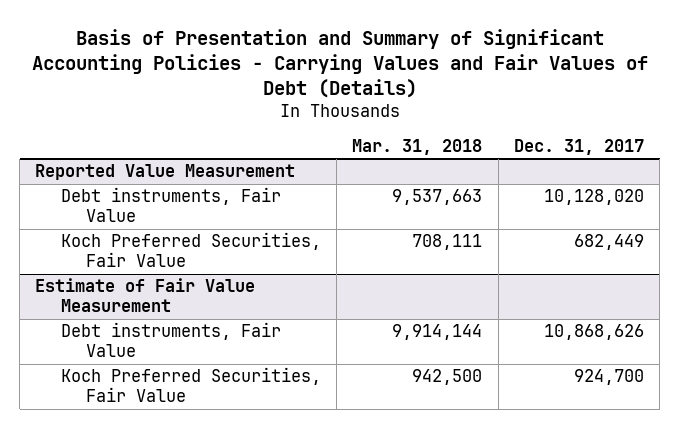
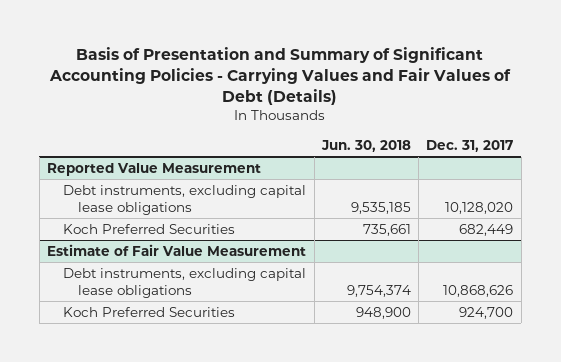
[352,138,483,155] Mar. 31, 2018 -> none
none -> [320,139,411,152] Jun. 30, 2018
[60,187,281,223] Debt instruments, Fair Value -> [62,184,306,215] Debt instruments, excluding capital lease obligations
[60,232,321,268] Koch Preferred Securities, Fair Value -> [62,223,235,234] Koch Preferred Securities
[60,322,281,358] Debt instruments, Fair Value -> [62,267,306,298] Debt instruments, excluding capital lease obligations
[60,367,321,403] Koch Preferred Securities, Fair Value -> [62,306,235,317] Koch Preferred Securities

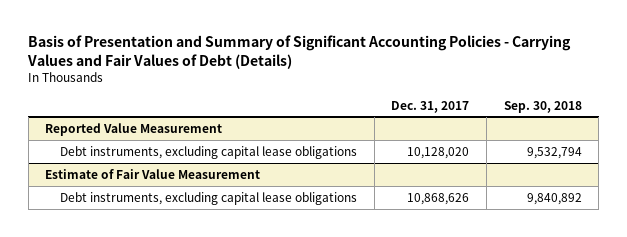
[320,139,411,152] Jun. 30, 2018 -> none
none -> [503,100,582,113] Sep. 30, 2018
[62,223,235,234] Koch Preferred Securities -> none
[62,306,235,317] Koch Preferred Securities -> none

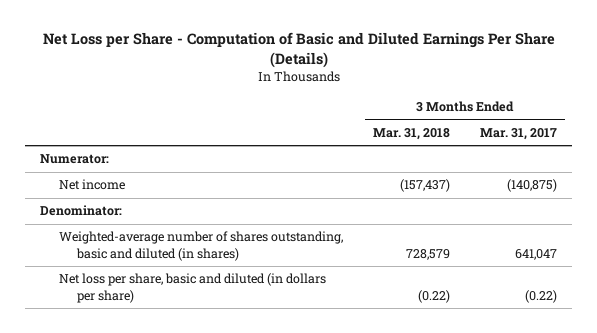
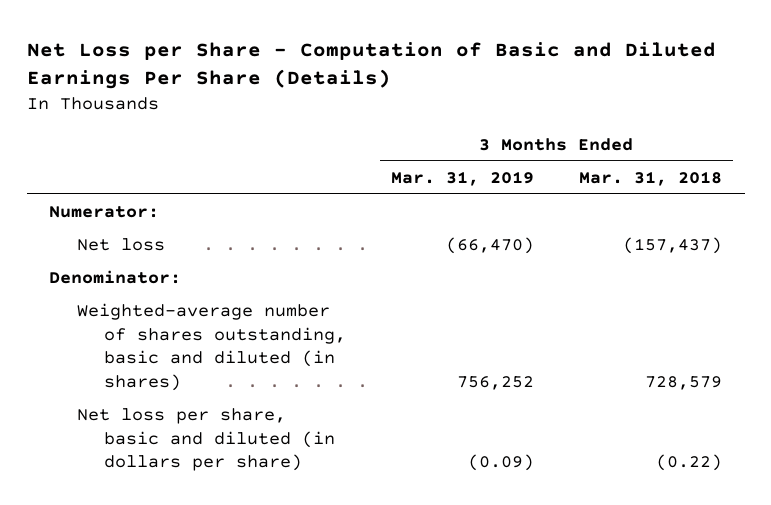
[480,127,558,140] Mar. 31, 2017 -> none
none -> [390,170,534,186] Mar. 31, 2019
[58,179,125,191] Net income -> [76,238,165,252] Net loss

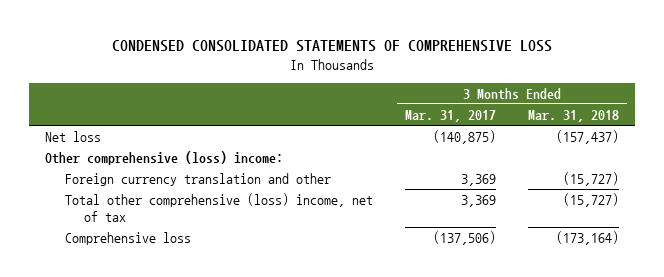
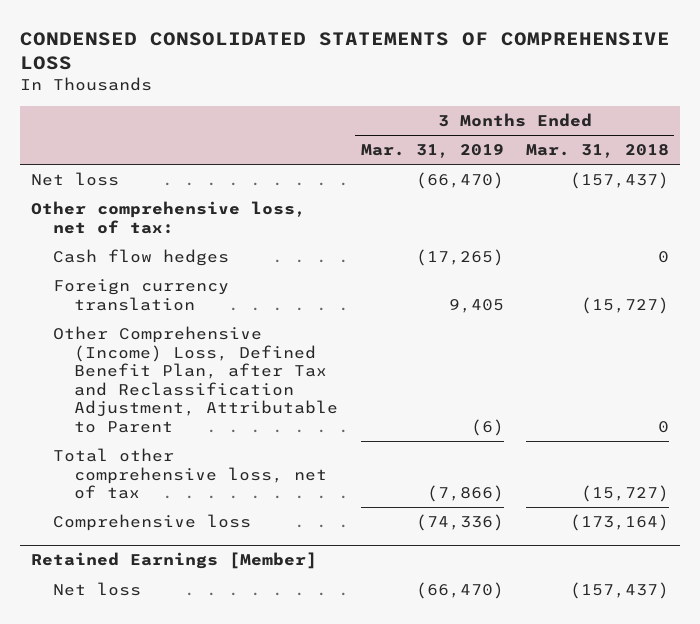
[404,109,496,122] Mar. 31, 2017 -> none
none -> [360,144,504,159] Mar. 31, 2019
[45,151,284,166] Other comprehensive (loss) income: -> [31,201,307,234] Other comprehensive loss, net of tax:
none -> [52,249,229,267] Cash flow hedges
[64,173,331,187] Foreign currency translation and other -> [52,279,229,311] Foreign currency translation
none -> [52,326,339,433] Other Comprehensive (Income) Loss, Defined Benefit Plan, after Tax and Reclassification Adjustment, Attributable to Parent
[64,193,373,223] Total other comprehensive (loss) income, net of tax -> [52,448,328,500] Total other comprehensive loss, net of tax
none -> [31,552,318,570] Retained Earnings [Member]
none -> [52,582,141,597] Net loss

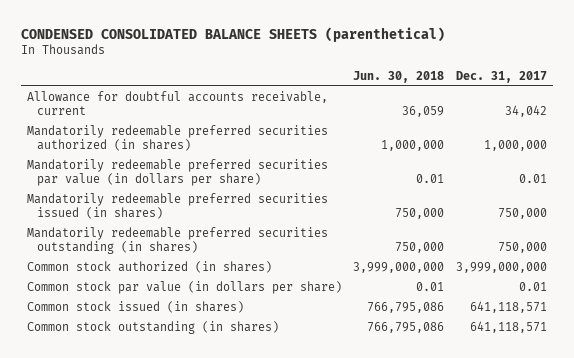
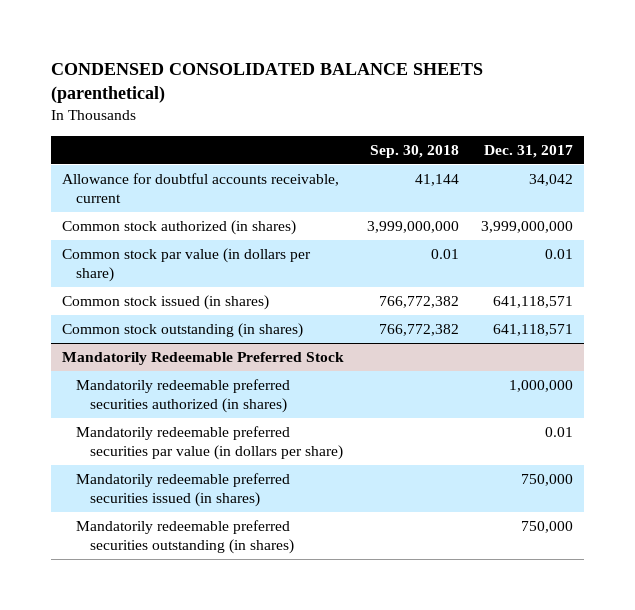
[353,70,445,83] Jun. 30, 2018 -> none
none -> [369,144,459,158] Sep. 30, 2018
[26,124,328,152] Mandatorily redeemable preferred securities authorized (in shares) -> none
[26,158,328,187] Mandatorily redeemable preferred securities par value (in dollars per share) -> none
[26,192,328,220] Mandatorily redeemable preferred securities issued (in shares) -> none
[26,226,328,255] Mandatorily redeemable preferred securities outstanding (in shares) -> none
none -> [62,351,345,365] Mandatorily Redeemable Preferred Stock
none -> [75,378,290,413] Mandatorily redeemable preferred securities authorized (in shares)
none -> [75,425,343,460] Mandatorily redeemable preferred securities par value (in dollars per share)
none -> [75,472,290,507] Mandatorily redeemable preferred securities issued (in shares)
none -> [75,519,294,554] Mandatorily redeemable preferred securities outstanding (in shares)

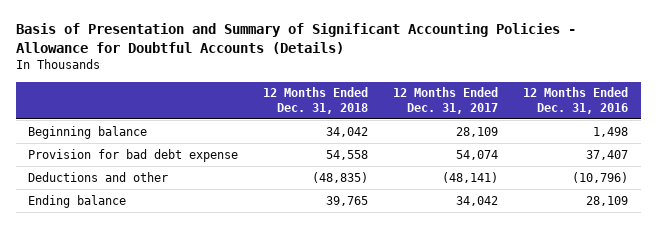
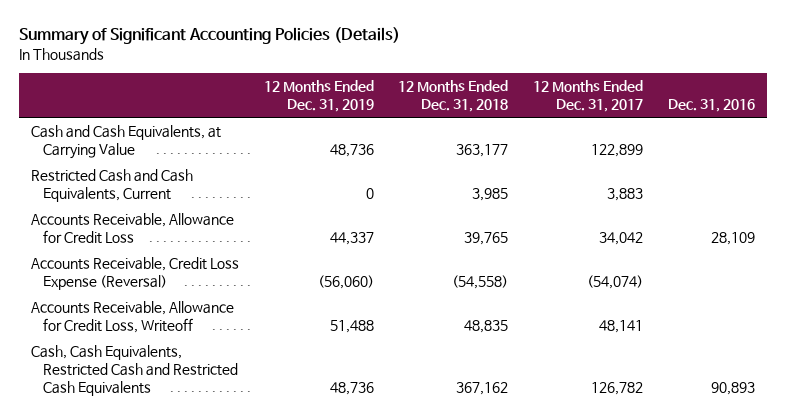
[15,23,576,55] Basis of Presentation and Summary of Significant Accounting Policies - Allowance for Doubtful Accounts (Details) -> [18,27,400,46] Summary of Significant Accounting Policies (Details)
[523,87,629,114] 12 Months Ended Dec. 31, 2016 -> none
none -> [263,80,374,113] 12 Months Ended Dec. 31, 2019
none -> [667,99,755,113] Dec. 31, 2016
[28,125,148,139] Beginning balance -> none
[28,148,239,162] Provision for bad debt expense -> none
[28,171,169,182] Deductions and other -> none
none -> [31,125,222,160] Cash and Cash Equivalents, at Carrying Value
none -> [31,169,194,203] Restricted Cash and Cash Equivalents, Current
[28,194,127,208] Ending balance -> [31,213,235,245] Accounts Receivable, Allowance for Credit Loss
none -> [31,257,240,291] Accounts Receivable, Credit Loss Expense (Reversal)
none -> [31,301,235,334] Accounts Receivable, Allowance for Credit Loss, Writeoff
none -> [31,345,238,397] Cash, Cash Equivalents, Restricted Cash and Restricted Cash Equivalents

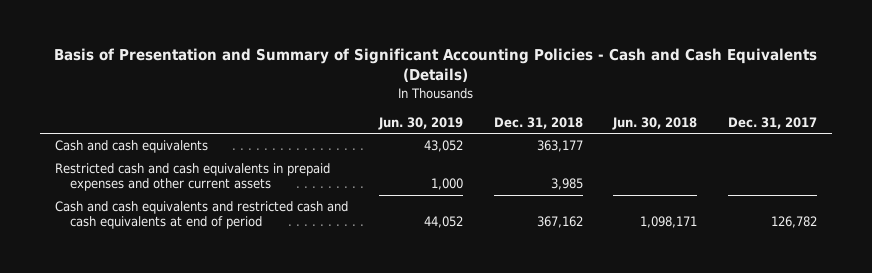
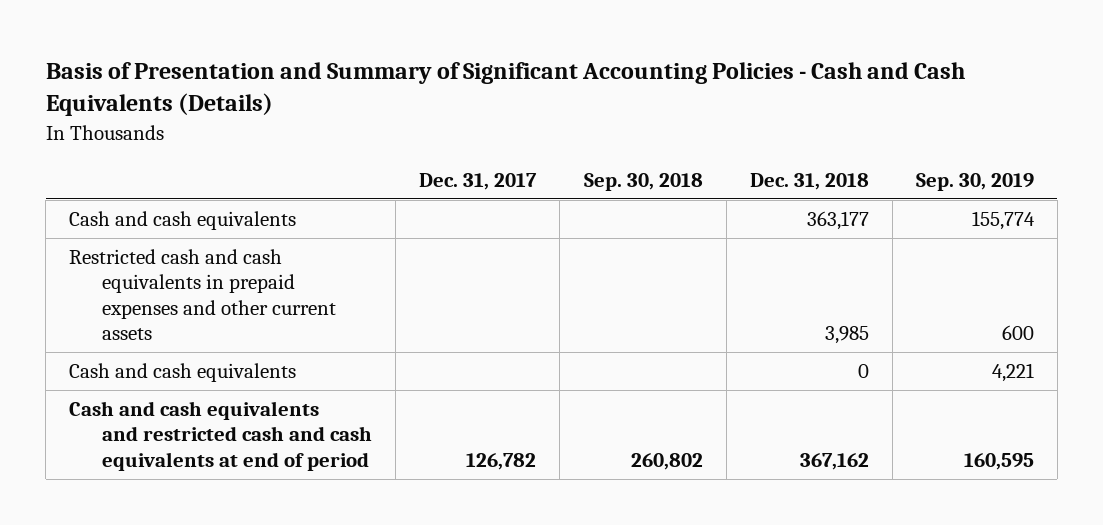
[377,116,463,130] Jun. 30, 2019 -> none
[612,116,698,130] Jun. 30, 2018 -> none
none -> [583,172,703,191] Sep. 30, 2018
none -> [915,172,1034,191] Sep. 30, 2019
none -> [69,363,297,383] Cash and cash equivalents

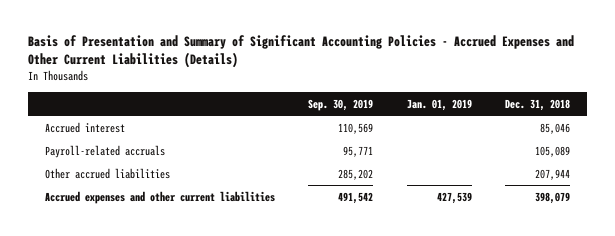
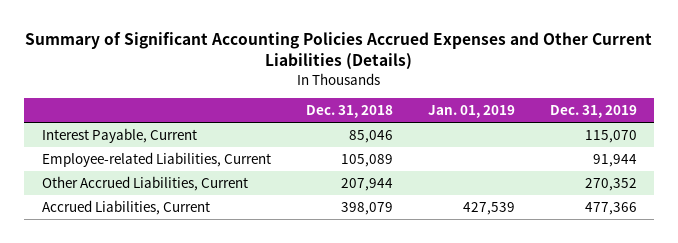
[27,35,574,69] Basis of Presentation and Summary of Significant Accounting Policies - Accrued Expenses and Other Current Liabilities (Details) -> [25,32,653,71] Summary of Significant Accounting Policies Accrued Expenses and Other Current Liabilities (Details)
[308,98,374,111] Sep. 30, 2019 -> none
none -> [549,105,637,119] Dec. 31, 2019
[44,121,125,133] Accrued interest -> [41,127,197,143] Interest Payable, Current
[44,144,165,158] Payroll-related accruals -> [41,151,271,167] Employee-related Liabilities, Current
[44,167,170,179] Other accrued liabilities -> [41,175,248,191] Other Accrued Liabilities, Current
[44,190,275,204] Accrued expenses and other current liabilities -> [41,199,210,215] Accrued Liabilities, Current

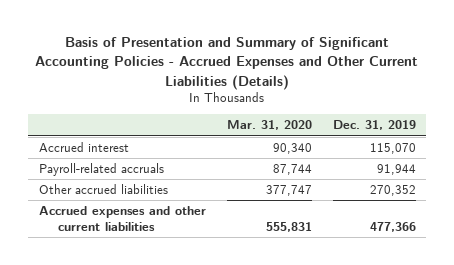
[25,32,653,71] Summary of Significant Accounting Policies Accrued Expenses and Other Current Liabilities (Details) -> [35,37,419,90] Basis of Presentation and Summary of Significant Accounting Policies - Accrued Expenses and Other Current Liabilities (Details)
[305,105,393,119] Dec. 31, 2018 -> none
[427,105,515,119] Jan. 01, 2019 -> none
none -> [226,120,312,131] Mar. 31, 2020
[41,127,197,143] Interest Payable, Current -> [38,141,129,152] Accrued interest
[41,151,271,167] Employee-related Liabilities, Current -> [38,162,164,176] Payroll-related accruals
[41,175,248,191] Other Accrued Liabilities, Current -> [38,183,168,194] Other accrued liabilities
[41,199,210,215] Accrued Liabilities, Current -> [38,205,206,231] Accrued expenses and other current liabilities

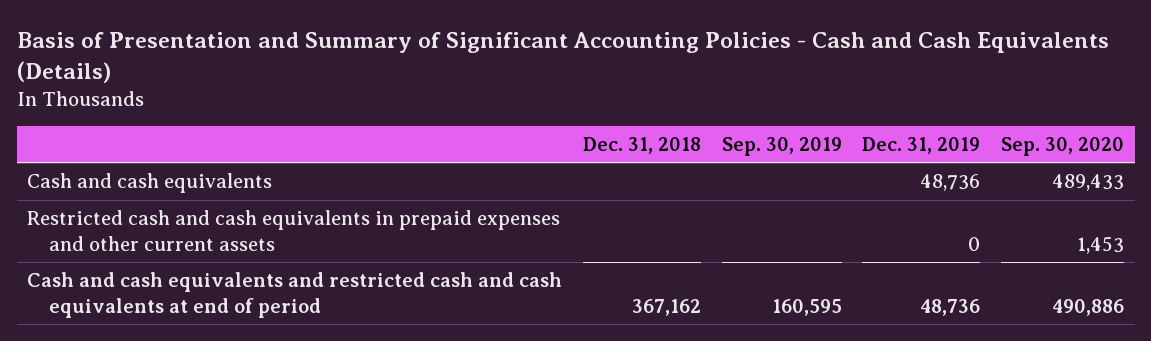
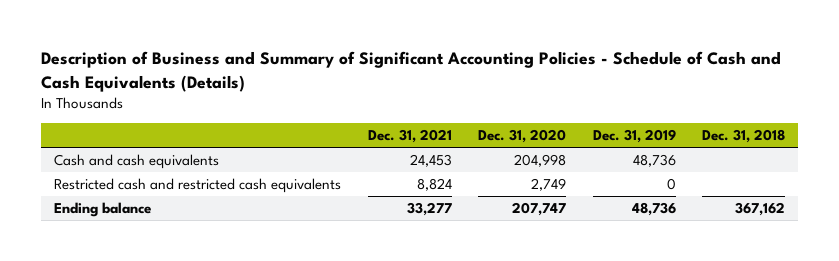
[16,31,1109,83] Basis of Presentation and Summary of Significant Accounting Policies - Cash and Cash Equivalents (Details) -> [40,51,781,92] Description of Business and Summary of Significant Accounting Policies - Schedule of Cash and Cash Equivalents (Details)
[721,136,842,156] Sep. 30, 2019 -> none
[1001,136,1125,156] Sep. 30, 2020 -> none
none -> [367,129,452,144] Dec. 31, 2021
none -> [478,129,567,144] Dec. 31, 2020
[27,210,561,251] Restricted cash and cash equivalents in prepaid expenses and other current assets -> [54,177,342,193] Restricted cash and restricted cash equivalents
[27,272,563,318] Cash and cash equivalents and restricted cash and cash equivalents at end of period -> [54,201,152,217] Ending balance

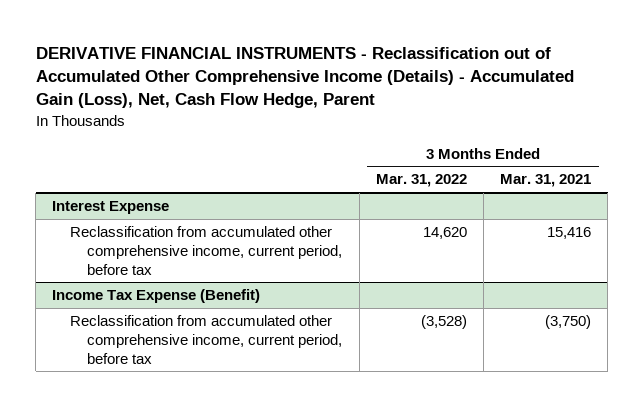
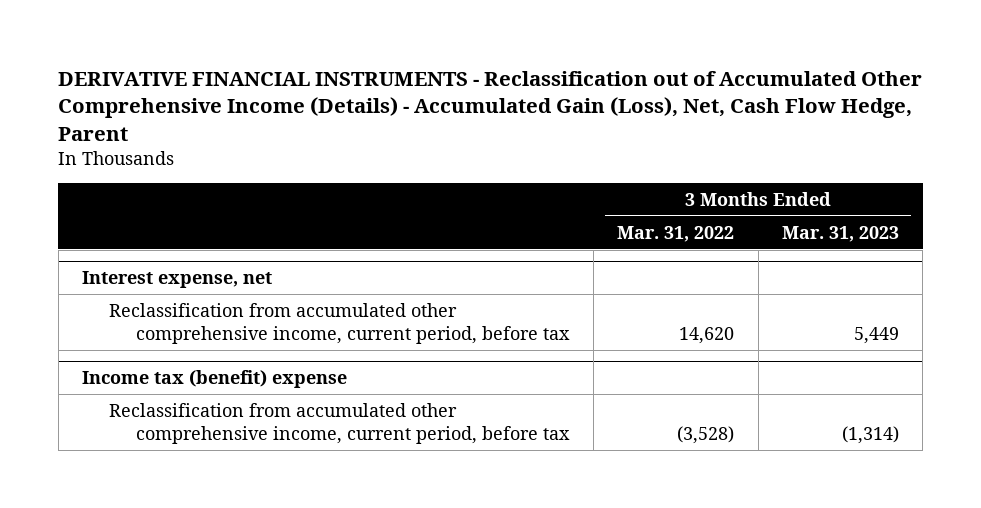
[499,174,591,188] Mar. 31, 2021 -> none
none -> [781,225,899,242] Mar. 31, 2023
[52,201,170,215] Interest Expense -> [82,271,273,289] Interest expense, net
[52,289,261,304] Income Tax Expense (Benefit) -> [82,370,348,389] Income tax (benefit) expense

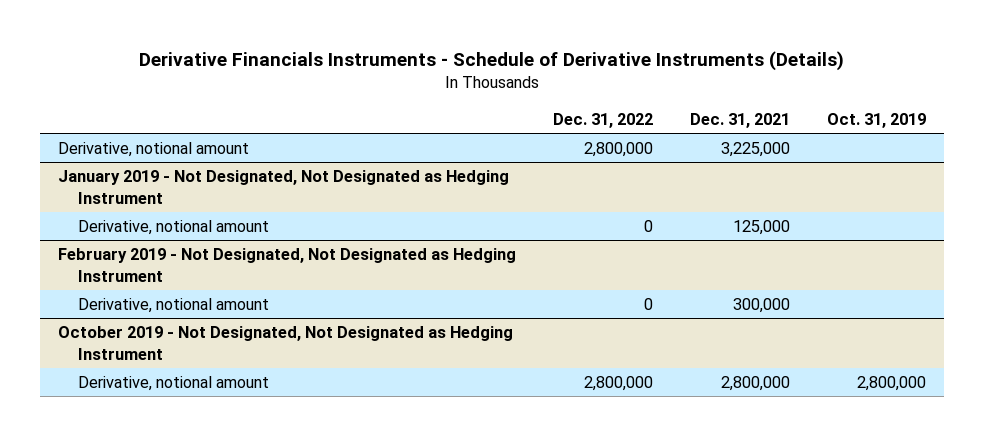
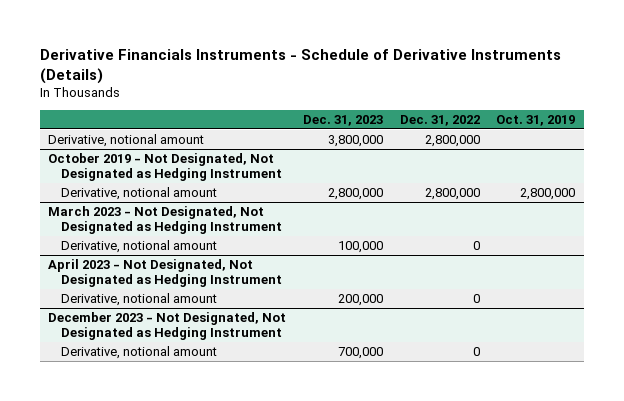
[689,113,790,129] Dec. 31, 2021 -> none
none -> [302,115,383,127] Dec. 31, 2023
[58,170,510,204] January 2019 - Not Designated, Not Designated as Hedging Instrument -> none
[78,220,270,236] Derivative, notional amount -> none
[58,248,517,282] February 2019 - Not Designated, Not Designated as Hedging Instrument -> none
[78,298,270,314] Derivative, notional amount -> none
none -> [48,205,283,234] March 2023 - Not Designated, Not Designated as Hedging Instrument
none -> [61,239,218,253] Derivative, notional amount
none -> [48,258,283,287] April 2023 - Not Designated, Not Designated as Hedging Instrument
none -> [61,292,218,306] Derivative, notional amount
none -> [48,311,287,340] December 2023 - Not Designated, Not Designated as Hedging Instrument
none -> [61,345,218,359] Derivative, notional amount

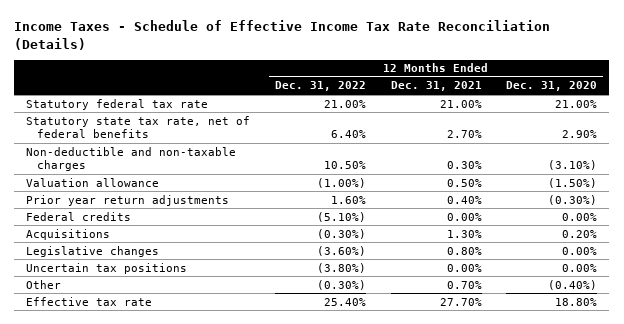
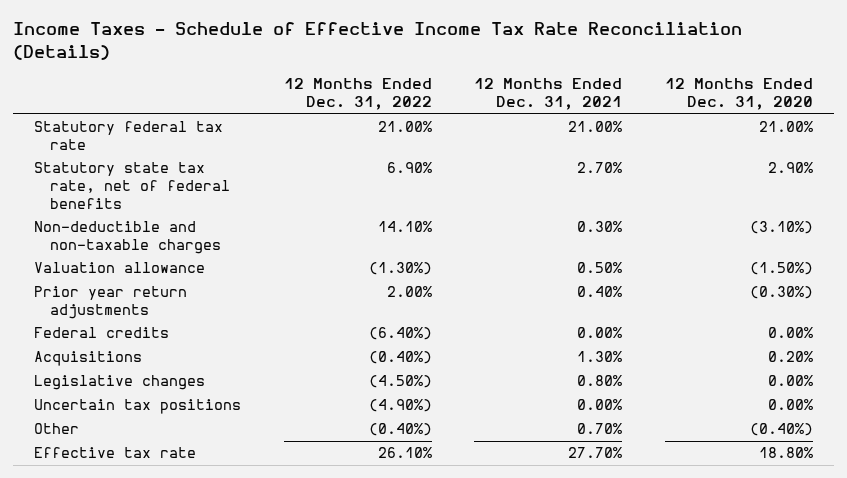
[331,130,367,139] 6.40% -> [386,162,432,174] 6.90%
[324,161,367,170] 10.50% -> [377,221,432,233] 14.10%
[317,177,367,188] (1.00%) -> [368,262,432,276] (1.30%)
[331,195,367,204] 1.60% -> [386,286,432,298] 2.00%
[317,211,367,222] (5.10%) -> [368,327,432,341] (6.40%)
[317,228,367,239] (0.30%) -> [368,351,432,365] (0.40%)
[317,245,367,256] (3.60%) -> [368,375,432,389] (4.50%)
[317,262,367,273] (3.80%) -> [368,399,432,413] (4.90%)
[317,279,367,290] (0.30%) -> [368,423,432,437] (0.40%)
[324,297,367,306] 25.40% -> [377,447,432,459] 26.10%

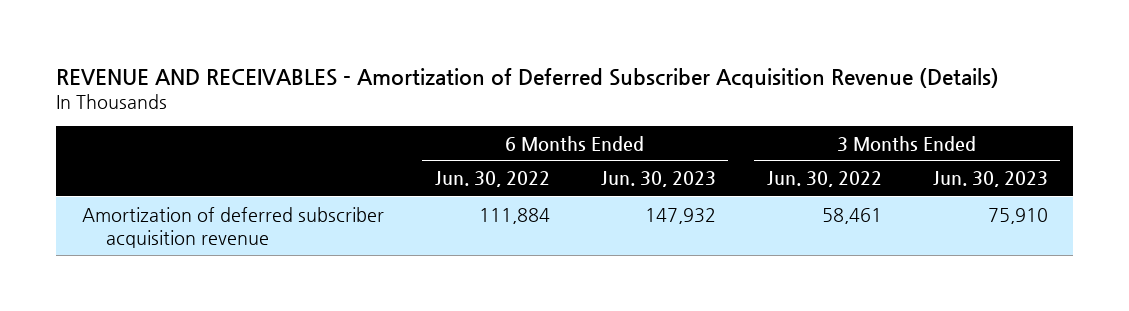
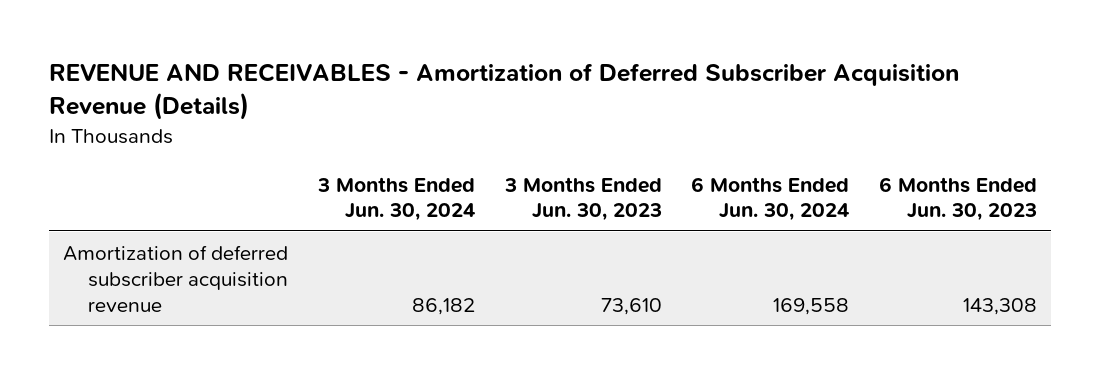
[434,171,550,188] Jun. 30, 2022 -> none
[766,171,882,188] Jun. 30, 2022 -> none
none -> [317,176,476,222] 3 Months Ended Jun. 30, 2024
none -> [691,176,850,222] 6 Months Ended Jun. 30, 2024
[644,207,716,224] 147,932 -> [962,297,1037,315] 143,308
[987,207,1048,224] 75,910 -> [600,297,662,315] 73,610

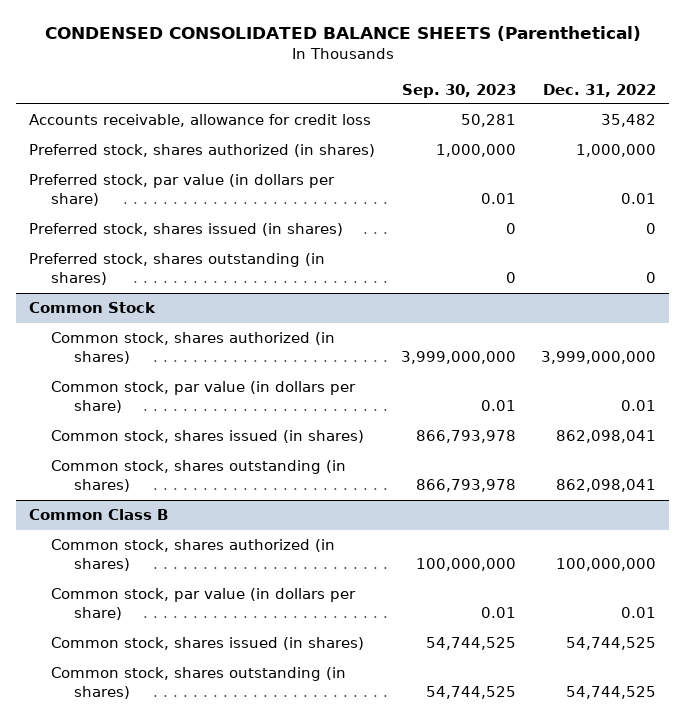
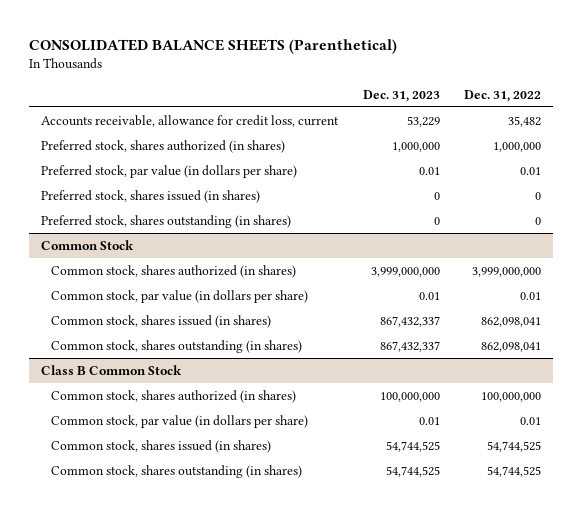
[44,26,641,42] CONDENSED CONSOLIDATED BALANCE SHEETS (Parenthetical) -> [28,39,397,55] CONSOLIDATED BALANCE SHEETS (Parenthetical)
[401,83,516,98] Sep. 30, 2023 -> none
none -> [362,89,440,102] Dec. 31, 2023
[29,114,372,128] Accounts receivable, allowance for credit loss -> [41,114,340,127] Accounts receivable, allowance for credit loss, current
[29,509,169,521] Common Class B -> [41,364,183,375] Class B Common Stock

